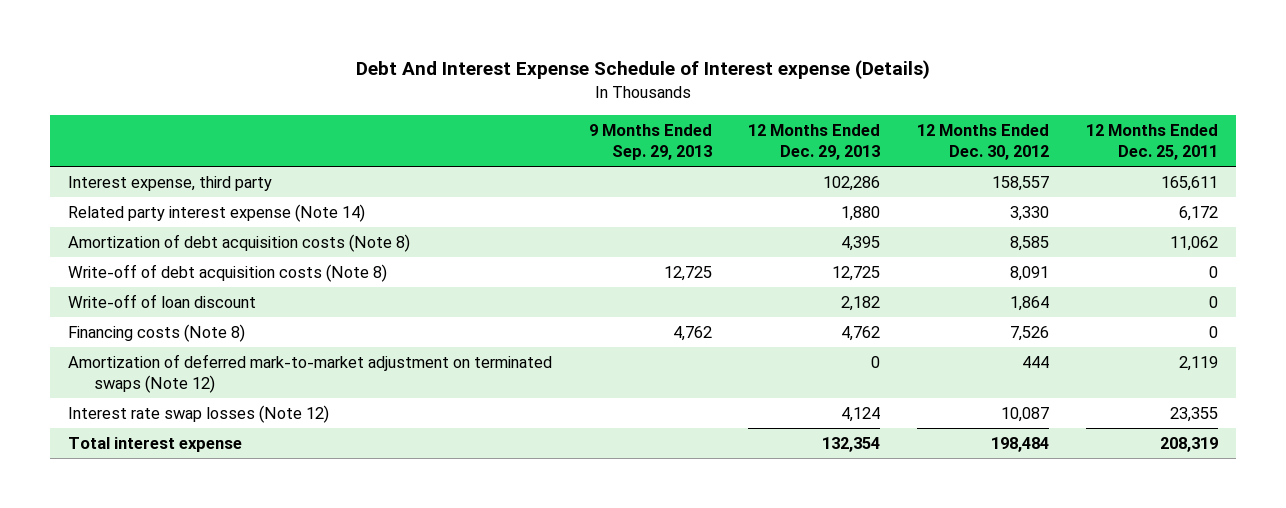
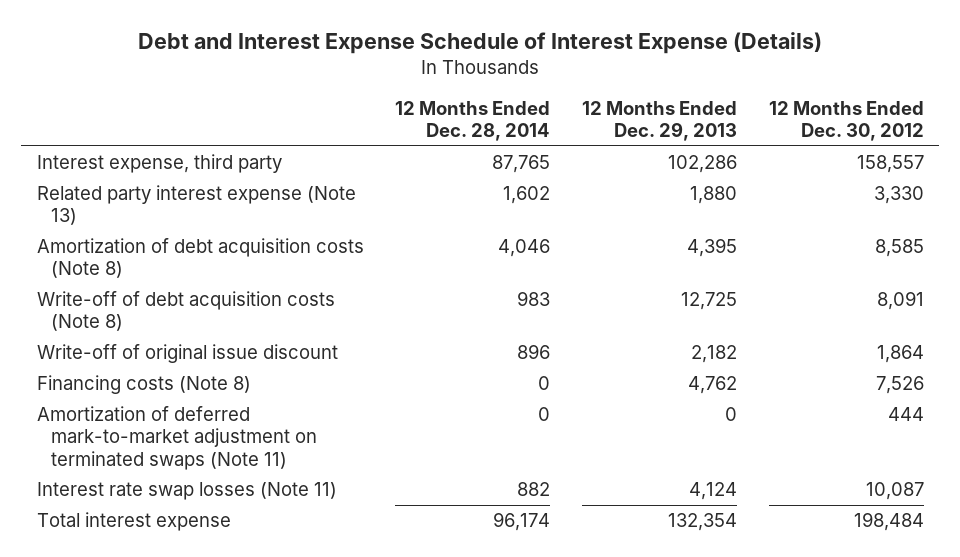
[355,60,930,80] Debt And Interest Expense Schedule of Interest expense (Details) -> [138,32,823,55] Debt and Interest Expense Schedule of Interest Expense (Details)
[588,123,712,160] 9 Months Ended Sep. 29, 2013 -> none
[1086,123,1219,160] 12 Months Ended Dec. 25, 2011 -> none
none -> [395,101,551,142] 12 Months Ended Dec. 28, 2014
[67,204,365,223] Related party interest expense (Note 14) -> [36,185,356,226] Related party interest expense (Note 13)
[67,294,256,309] Write-off of loan discount -> [36,344,338,364] Write-off of original issue discount
[67,354,552,394] Amortization of deferred mark-to-market adjustment on terminated swaps (Note 12) -> [36,406,318,470] Amortization of deferred mark-to-market adjustment on terminated swaps (Note 11)
[67,405,329,424] Interest rate swap losses (Note 12) -> [36,482,337,501] Interest rate swap losses (Note 11)

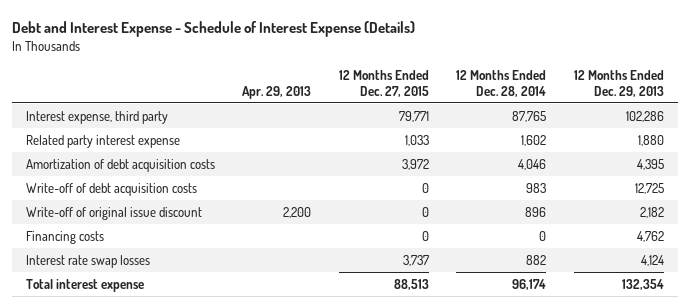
[138,32,823,55] Debt and Interest Expense Schedule of Interest Expense (Details) -> [12,20,416,37] Debt and Interest Expense - Schedule of Interest Expense (Details)
[768,101,924,142] 12 Months Ended Dec. 30, 2012 -> none
none -> [242,85,312,99] Apr. 29, 2013
none -> [338,70,429,97] 12 Months Ended Dec. 27, 2015
[36,185,356,226] Related party interest expense (Note 13) -> [25,134,180,148] Related party interest expense
[36,238,364,279] Amortization of debt acquisition costs (Note 8) -> [25,158,215,172] Amortization of debt acquisition costs
[36,291,335,332] Write-off of debt acquisition costs (Note 8) -> [25,182,197,196] Write-off of debt acquisition costs
[36,406,318,470] Amortization of deferred mark-to-market adjustment on terminated swaps (Note 11) -> none
[36,375,251,395] Financing costs (Note 8) -> [25,230,104,244] Financing costs
[36,482,337,501] Interest rate swap losses (Note 11) -> [25,254,150,268] Interest rate swap losses

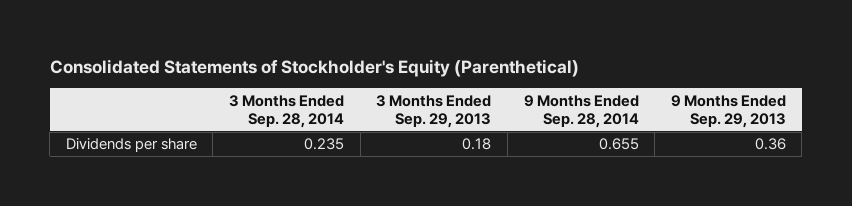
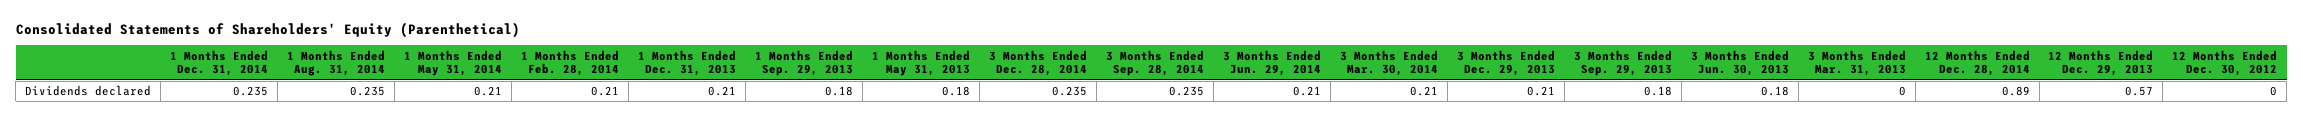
[49,59,579,78] Consolidated Statements of Stockholder's Equity (Parenthetical) -> [15,21,520,38] Consolidated Statements of Shareholders' Equity (Parenthetical)
[523,94,639,128] 9 Months Ended Sep. 28, 2014 -> none
[670,94,786,128] 9 Months Ended Sep. 29, 2013 -> none
none -> [170,49,269,77] 1 Months Ended Dec. 31, 2014
none -> [287,49,386,77] 1 Months Ended Aug. 31, 2014
none -> [404,49,503,77] 1 Months Ended May 31, 2014
none -> [521,49,620,77] 1 Months Ended Feb. 28, 2014
none -> [638,49,737,77] 1 Months Ended Dec. 31, 2013
none -> [754,49,853,77] 1 Months Ended Sep. 29, 2013
none -> [871,49,970,77] 1 Months Ended May 31, 2013
none -> [988,49,1087,77] 3 Months Ended Dec. 28, 2014
none -> [1222,49,1321,77] 3 Months Ended Jun. 29, 2014
none -> [1339,49,1438,77] 3 Months Ended Mar. 30, 2014
none -> [1456,49,1555,77] 3 Months Ended Dec. 29, 2013
none -> [1690,49,1789,77] 3 Months Ended Jun. 30, 2013
none -> [1807,49,1906,77] 3 Months Ended Mar. 31, 2013
none -> [1924,49,2030,77] 12 Months Ended Dec. 28, 2014
none -> [2048,49,2154,77] 12 Months Ended Dec. 29, 2013
none -> [2172,49,2278,77] 12 Months Ended Dec. 30, 2012
[65,138,197,153] Dividends per share -> [25,85,152,97] Dividends declared

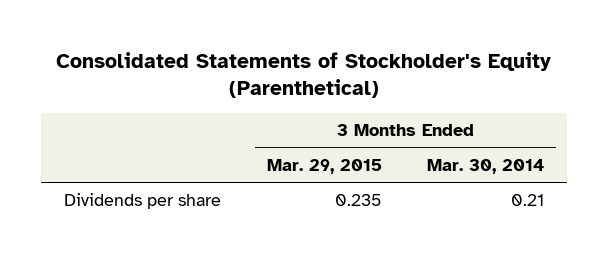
[15,21,520,38] Consolidated Statements of Shareholders' Equity (Parenthetical) -> [56,51,552,99] Consolidated Statements of Stockholder's Equity (Parenthetical)
[170,49,269,77] 1 Months Ended Dec. 31, 2014 -> none
[287,49,386,77] 1 Months Ended Aug. 31, 2014 -> none
[404,49,503,77] 1 Months Ended May 31, 2014 -> none
[521,49,620,77] 1 Months Ended Feb. 28, 2014 -> none
[638,49,737,77] 1 Months Ended Dec. 31, 2013 -> none
[754,49,853,77] 1 Months Ended Sep. 29, 2013 -> none
[871,49,970,77] 1 Months Ended May 31, 2013 -> none
[988,49,1087,77] 3 Months Ended Dec. 28, 2014 -> none
[1105,49,1204,77] 3 Months Ended Sep. 28, 2014 -> none
[1222,49,1321,77] 3 Months Ended Jun. 29, 2014 -> none
[1456,49,1555,77] 3 Months Ended Dec. 29, 2013 -> none
[1573,49,1672,77] 3 Months Ended Sep. 29, 2013 -> none
[1690,49,1789,77] 3 Months Ended Jun. 30, 2013 -> none
[1807,49,1906,77] 3 Months Ended Mar. 31, 2013 -> none
[1924,49,2030,77] 12 Months Ended Dec. 28, 2014 -> none
[2048,49,2154,77] 12 Months Ended Dec. 29, 2013 -> none
[2172,49,2278,77] 12 Months Ended Dec. 30, 2012 -> none
none -> [266,158,382,174] Mar. 29, 2015
[25,85,152,97] Dividends declared -> [63,193,221,210] Dividends per share

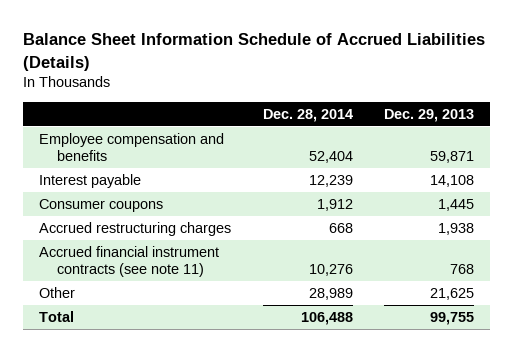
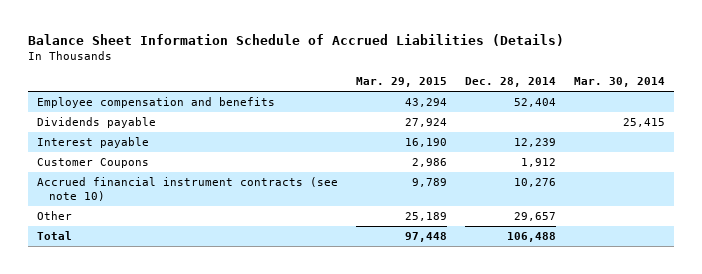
[384,108,475,122] Dec. 29, 2013 -> none
none -> [355,77,447,88] Mar. 29, 2015
none -> [573,77,665,88] Mar. 30, 2014
none -> [36,117,156,129] Dividends payable
[38,221,231,236] Accrued restructuring charges -> none
[38,198,163,212] Consumer coupons -> [36,158,149,169] Customer Coupons
[38,245,219,277] Accrued financial instrument contracts (see note 11) -> [36,177,338,201] Accrued financial instrument contracts (see note 10)
[308,287,353,300] 28,989 -> [513,212,556,222] 29,657

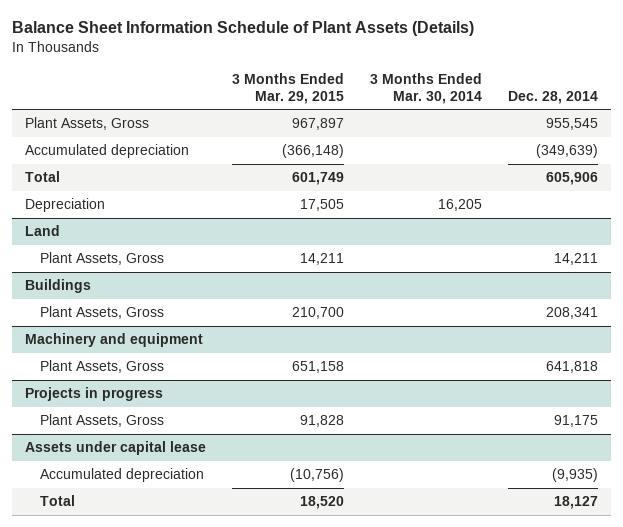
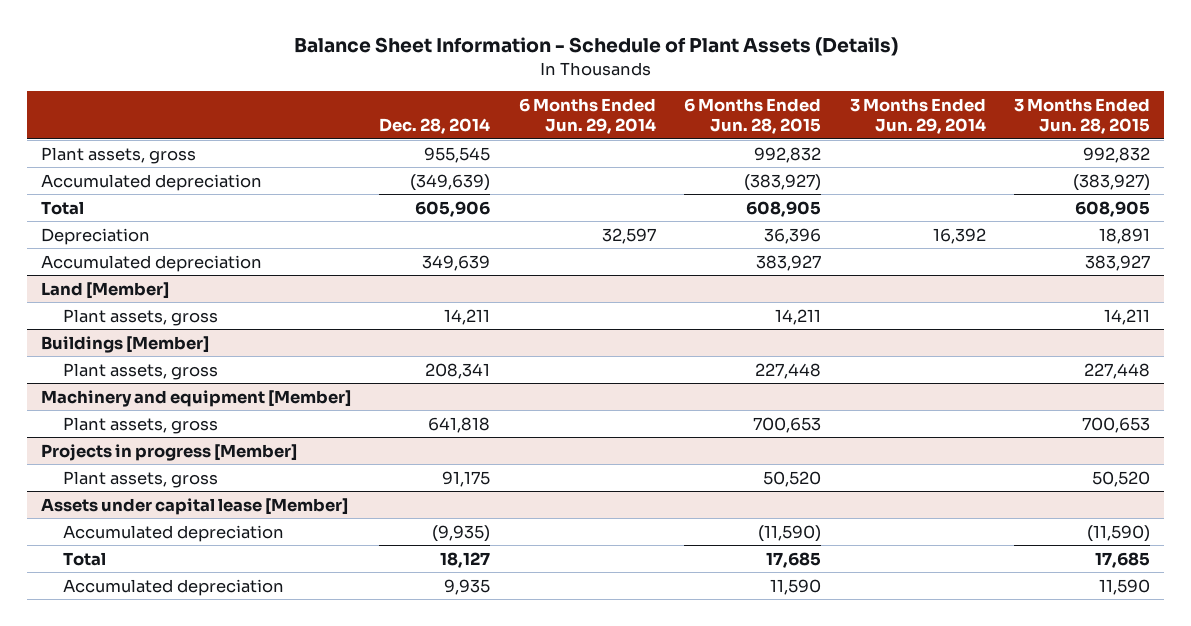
[11,21,474,37] Balance Sheet Information Schedule of Plant Assets (Details) -> [293,37,898,57] Balance Sheet Information - Schedule of Plant Assets (Details)
[232,73,345,104] 3 Months Ended Mar. 29, 2015 -> none
[370,73,483,104] 3 Months Ended Mar. 30, 2014 -> none
none -> [518,98,656,135] 6 Months Ended Jun. 29, 2014
none -> [684,98,822,135] 6 Months Ended Jun. 28, 2015
none -> [849,98,986,135] 3 Months Ended Jun. 29, 2014
none -> [1014,98,1151,135] 3 Months Ended Jun. 28, 2015
[24,117,149,131] Plant Assets, Gross -> [41,146,197,164] Plant assets, gross
none -> [41,254,263,272] Accumulated depreciation
[24,225,60,237] Land -> [41,281,170,299] Land [Member]
[39,252,164,266] Plant Assets, Gross -> [62,308,218,326] Plant assets, gross
[24,279,91,294] Buildings -> [41,335,210,353] Buildings [Member]
[39,306,164,320] Plant Assets, Gross -> [62,362,218,380] Plant assets, gross
[24,333,203,348] Machinery and equipment -> [41,389,352,407] Machinery and equipment [Member]
[39,360,164,374] Plant Assets, Gross -> [62,416,218,434] Plant assets, gross
[24,387,163,402] Projects in progress -> [41,443,298,461] Projects in progress [Member]
[39,414,164,428] Plant Assets, Gross -> [62,470,218,488] Plant assets, gross
[24,441,206,456] Assets under capital lease -> [41,497,349,515] Assets under capital lease [Member]
none -> [62,578,284,596] Accumulated depreciation

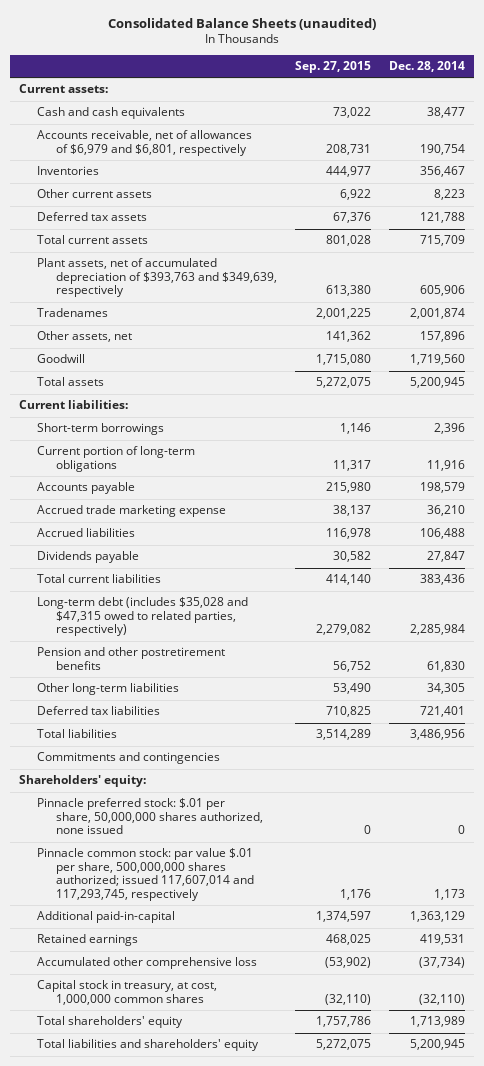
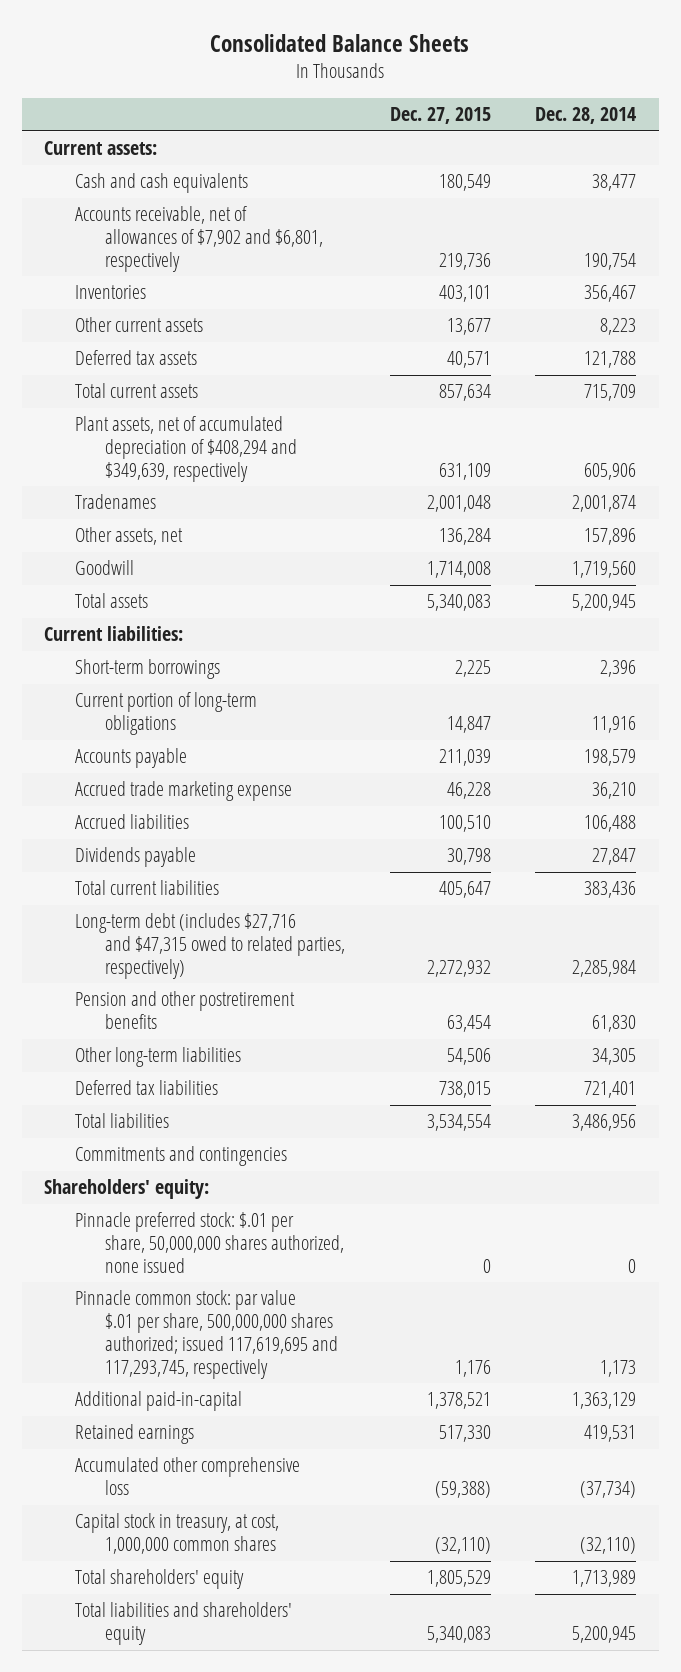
[107,17,376,30] Consolidated Balance Sheets (unaudited) -> [210,34,470,53] Consolidated Balance Sheets
[294,61,371,74] Sep. 27, 2015 -> none
none -> [389,107,491,125] Dec. 27, 2015
[37,130,253,156] Accounts receivable, net of allowances of $6,979 and $6,801, respectively -> [74,206,323,272] Accounts receivable, net of allowances of $7,902 and $6,801, respectively
[37,258,277,298] Plant assets, net of accumulated depreciation of $393,763 and $349,639, respectively -> [74,416,297,482] Plant assets, net of accumulated depreciation of $408,294 and $349,639, respectively
[37,597,249,637] Long-term debt (includes $35,028 and $47,315 owed to related parties, respectively) -> [74,913,345,979] Long-term debt (includes $27,716 and $47,315 owed to related parties, respectively)
[37,848,254,901] Pinnacle common stock: par value $.01 per share, 500,000,000 shares authorized; issued 117,607,014 and 117,293,745, respectively -> [74,1290,338,1379] Pinnacle common stock: par value $.01 per share, 500,000,000 shares authorized; issued 117,619,695 and 117,293,745, respectively

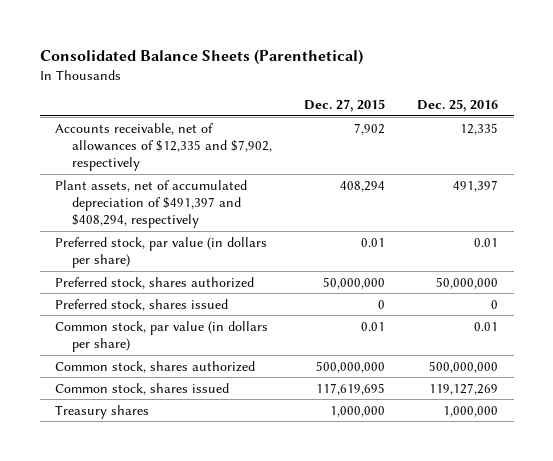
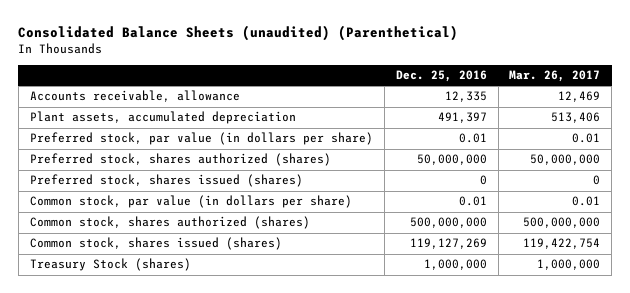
[39,49,363,66] Consolidated Balance Sheets (Parenthetical) -> [18,24,459,41] Consolidated Balance Sheets (unaudited) (Parenthetical)
[304,99,386,113] Dec. 27, 2015 -> none
none -> [509,70,601,83] Mar. 26, 2017
[55,122,273,172] Accounts receivable, net of allowances of $12,335 and $7,902, respectively -> [29,90,240,103] Accounts receivable, allowance
[55,179,248,229] Plant assets, net of accumulated depreciation of $491,397 and $408,294, respectively -> [29,111,296,125] Plant assets, accumulated depreciation
[55,276,255,289] Preferred stock, shares authorized -> [29,153,331,167] Preferred stock, shares authorized (shares)
[55,298,229,311] Preferred stock, shares issued -> [29,174,303,188] Preferred stock, shares issued (shares)
[55,360,256,373] Common stock, shares authorized -> [29,216,310,230] Common stock, shares authorized (shares)
[55,382,230,395] Common stock, shares issued -> [29,237,282,251] Common stock, shares issued (shares)
[55,404,150,419] Treasury shares -> [29,258,191,272] Treasury Stock (shares)

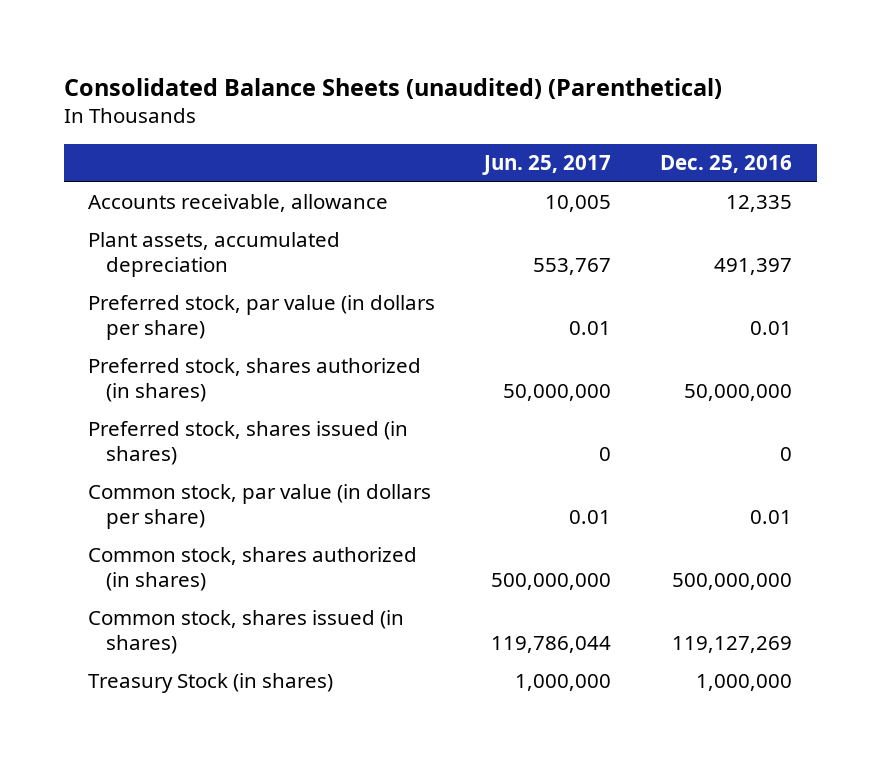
[509,70,601,83] Mar. 26, 2017 -> none
none -> [482,154,612,175] Jun. 25, 2017
[29,153,331,167] Preferred stock, shares authorized (shares) -> [88,358,422,403] Preferred stock, shares authorized (in shares)
[29,174,303,188] Preferred stock, shares issued (shares) -> [88,421,409,466] Preferred stock, shares issued (in shares)
[29,216,310,230] Common stock, shares authorized (shares) -> [88,547,418,592] Common stock, shares authorized (in shares)
[29,237,282,251] Common stock, shares issued (shares) -> [88,610,405,655] Common stock, shares issued (in shares)
[29,258,191,272] Treasury Stock (shares) -> [88,673,334,694] Treasury Stock (in shares)

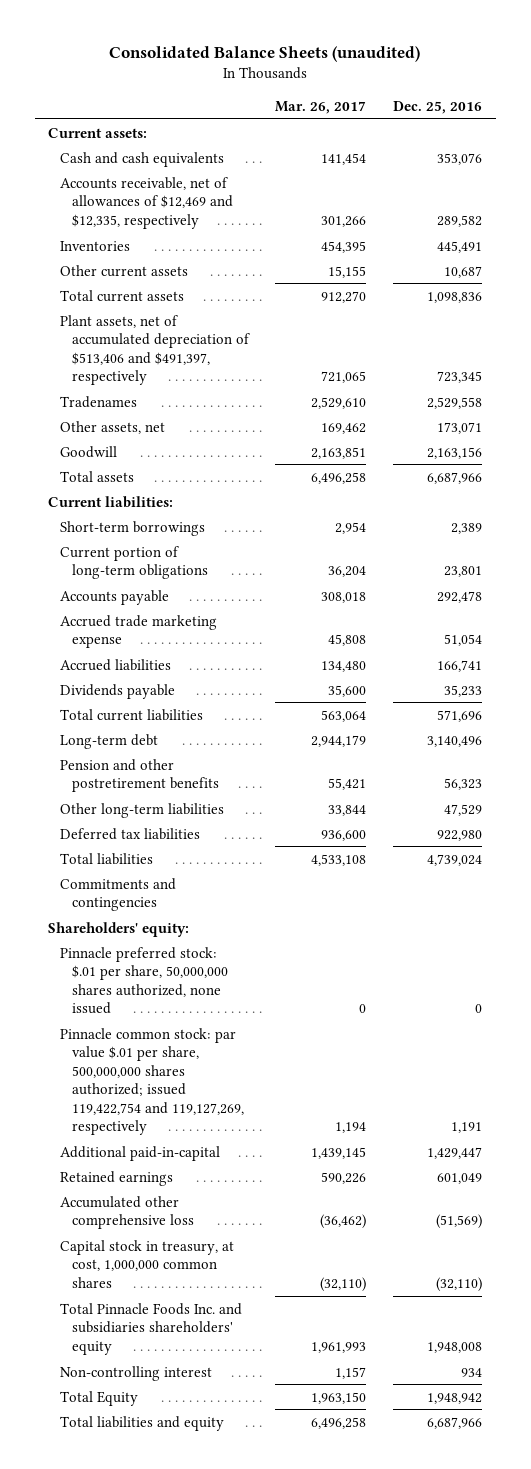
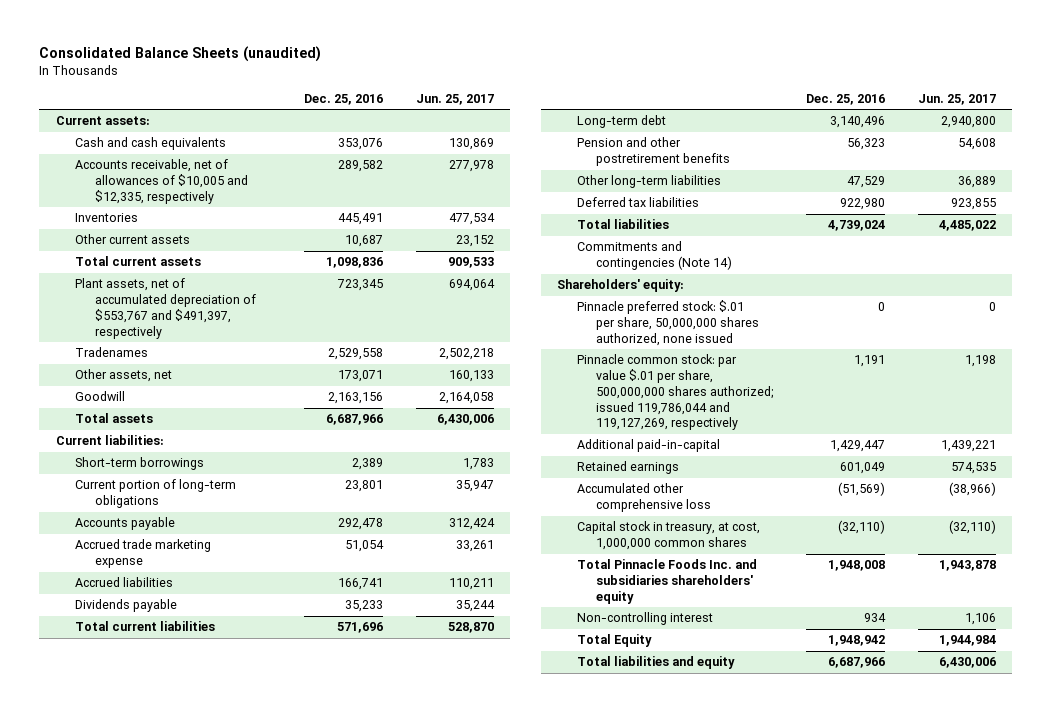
[275,100,367,114] Mar. 26, 2017 -> none
none -> [416,93,495,105] Jun. 25, 2017
[59,176,233,229] Accounts receivable, net of allowances of $12,469 and $12,335, respectively -> [75,159,248,204] Accounts receivable, net of allowances of $10,005 and $12,335, respectively
[59,314,250,386] Plant assets, net of accumulated depreciation of $513,406 and $491,397, respectively -> [75,278,256,339] Plant assets, net of accumulated depreciation of $553,767 and $491,397, respectively
[59,877,176,912] Commitments and contingencies -> [576,241,733,271] Commitments and contingencies (Note 14)
[59,1027,244,1136] Pinnacle common stock: par value $.01 per share, 500,000,000 shares authorized; issued 119,422,754 and 119,127,269, respectively -> [576,354,774,431] Pinnacle common stock: par value $.01 per share, 500,000,000 shares authorized; issued 119,786,044 and 119,127,269, respectively

